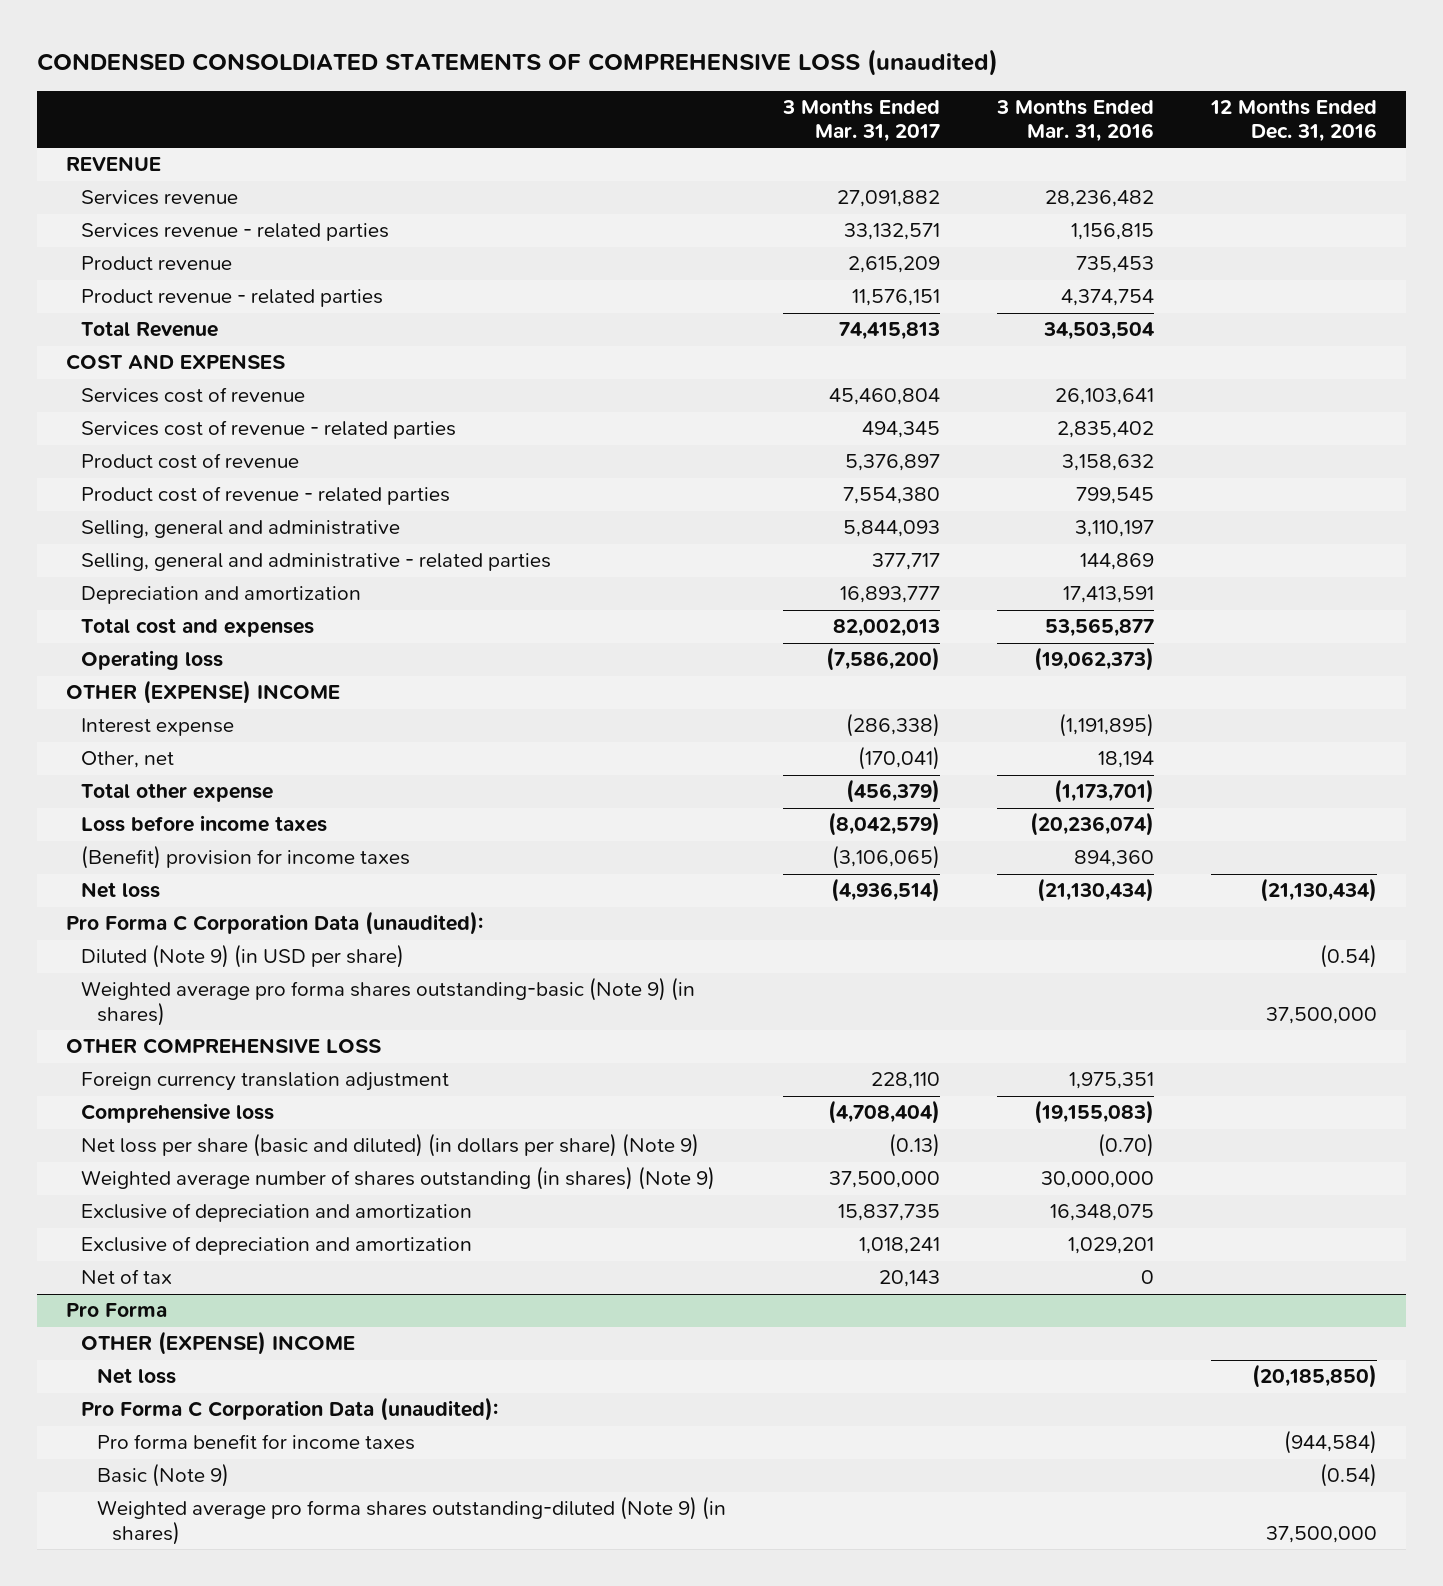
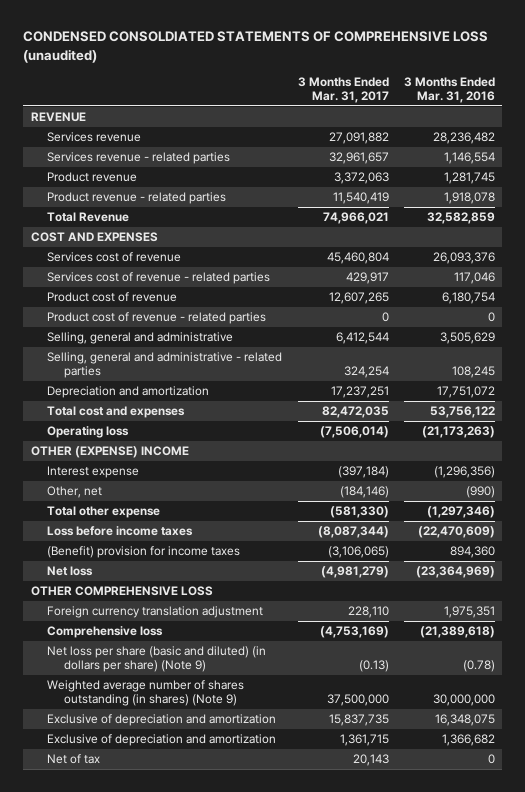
[1210,98,1378,143] 12 Months Ended Dec. 31, 2016 -> none
[843,223,940,241] 33,132,571 -> [328,152,389,165] 32,961,657
[1071,223,1155,241] 1,156,815 -> [443,152,495,165] 1,146,554
[847,256,940,274] 2,615,209 -> [333,172,389,185] 3,372,063
[1076,256,1155,274] 735,453 -> [443,172,495,185] 1,281,745
[851,289,940,307] 11,576,151 -> [332,192,389,205] 11,540,419
[1061,289,1155,307] 4,374,754 -> [443,192,495,205] 1,918,078
[838,322,940,341] 74,415,813 -> [322,212,389,225] 74,966,021
[1043,322,1155,341] 34,503,504 -> [426,212,495,225] 32,582,859
[1055,388,1155,406] 26,103,641 -> [432,252,495,265] 26,093,376
[861,421,940,439] 494,345 -> [345,272,389,285] 429,917
[1057,421,1155,439] 2,835,402 -> [453,272,495,285] 117,046
[844,454,940,472] 5,376,897 -> [328,292,389,305] 12,607,265
[1062,454,1155,472] 3,158,632 -> [441,292,495,305] 6,180,754
[842,487,940,505] 7,554,380 -> [381,312,389,323] 0
[1076,487,1155,505] 799,545 -> [487,312,495,323] 0
[842,520,940,538] 5,844,093 -> [335,332,389,345] 6,412,544
[1075,520,1155,538] 3,110,197 -> [439,332,495,345] 3,505,629
[871,553,940,571] 377,717 -> [343,366,389,379] 324,254
[1080,553,1155,571] 144,869 -> [451,366,495,379] 108,245
[839,586,940,604] 16,893,777 -> [330,386,389,399] 17,237,251
[1063,586,1155,604] 17,413,591 -> [436,386,495,399] 17,751,072
[832,619,940,638] 82,002,013 -> [321,406,389,419] 82,472,035
[1045,618,1155,638] 53,565,877 -> [429,406,495,419] 53,756,122
[825,647,940,672] (7,586,200) -> [319,426,389,439] (7,506,014)
[1034,647,1155,672] (19,062,373) -> [421,426,495,439] (21,173,263)
[845,713,940,738] (286,338) -> [337,466,389,479] (397,184)
[1059,713,1155,738] (1,191,895) -> [433,466,495,479] (1,296,356)
[857,746,940,771] (170,041) -> [339,486,389,499] (184,146)
[1098,751,1155,769] 18,194 -> [465,486,495,499] (990)
[845,779,940,804] (456,379) -> [329,506,389,519] (581,330)
[1054,779,1155,804] (1,173,701) -> [426,506,495,519] (1,297,346)
[827,812,940,837] (8,042,579) -> [317,526,389,539] (8,087,344)
[1030,812,1155,837] (20,236,074) -> [417,526,495,539] (22,470,609)
[66,911,484,936] Pro Forma C Corporation Data (unaudited): -> none
[81,944,405,969] Diluted (Note 9) (in USD per share) -> none
[81,977,696,1026] Weighted average pro forma shares outstanding-basic (Note 9) (in shares) -> none
[830,878,940,903] (4,936,514) -> [320,566,389,579] (4,981,279)
[1037,878,1155,903] (21,130,434) -> [415,566,495,579] (23,364,969)
[827,1100,940,1125] (4,708,404) -> [319,626,389,639] (4,753,169)
[1034,1100,1155,1125] (19,155,083) -> [419,626,495,639] (21,389,618)
[1098,1133,1155,1158] (0.70) -> [462,660,495,673] (0.78)
[858,1237,940,1255] 1,018,241 -> [339,734,389,747] 1,361,715
[1068,1237,1155,1255] 1,029,201 -> [441,734,495,747] 1,366,682
[66,1303,168,1318] Pro Forma -> none
[81,1331,356,1356] OTHER (EXPENSE) INCOME -> none
[96,1368,176,1385] Net loss -> none
[81,1397,499,1422] Pro Forma C Corporation Data (unaudited): -> none
[96,1434,415,1451] Pro forma benefit for income taxes -> none
[96,1463,229,1488] Basic (Note 9) -> none
[96,1496,726,1545] Weighted average pro forma shares outstanding-diluted (Note 9) (in shares) -> none

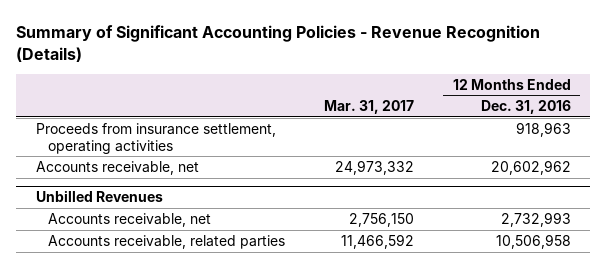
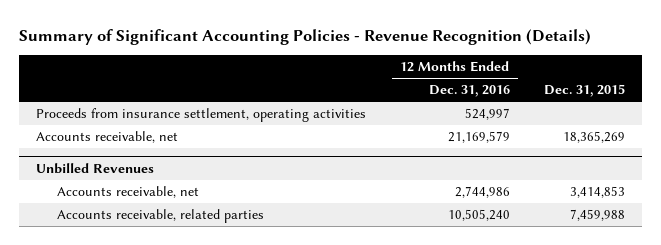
[323,100,414,115] Mar. 31, 2017 -> none
none -> [543,84,625,98] Dec. 31, 2015
[515,121,571,137] 918,963 -> [464,108,510,121] 524,997
[490,159,571,175] 20,602,962 -> [447,131,510,144] 21,169,579
[500,211,571,227] 2,732,993 -> [454,186,510,199] 2,744,986
[495,233,571,249] 10,506,958 -> [447,209,510,222] 10,505,240

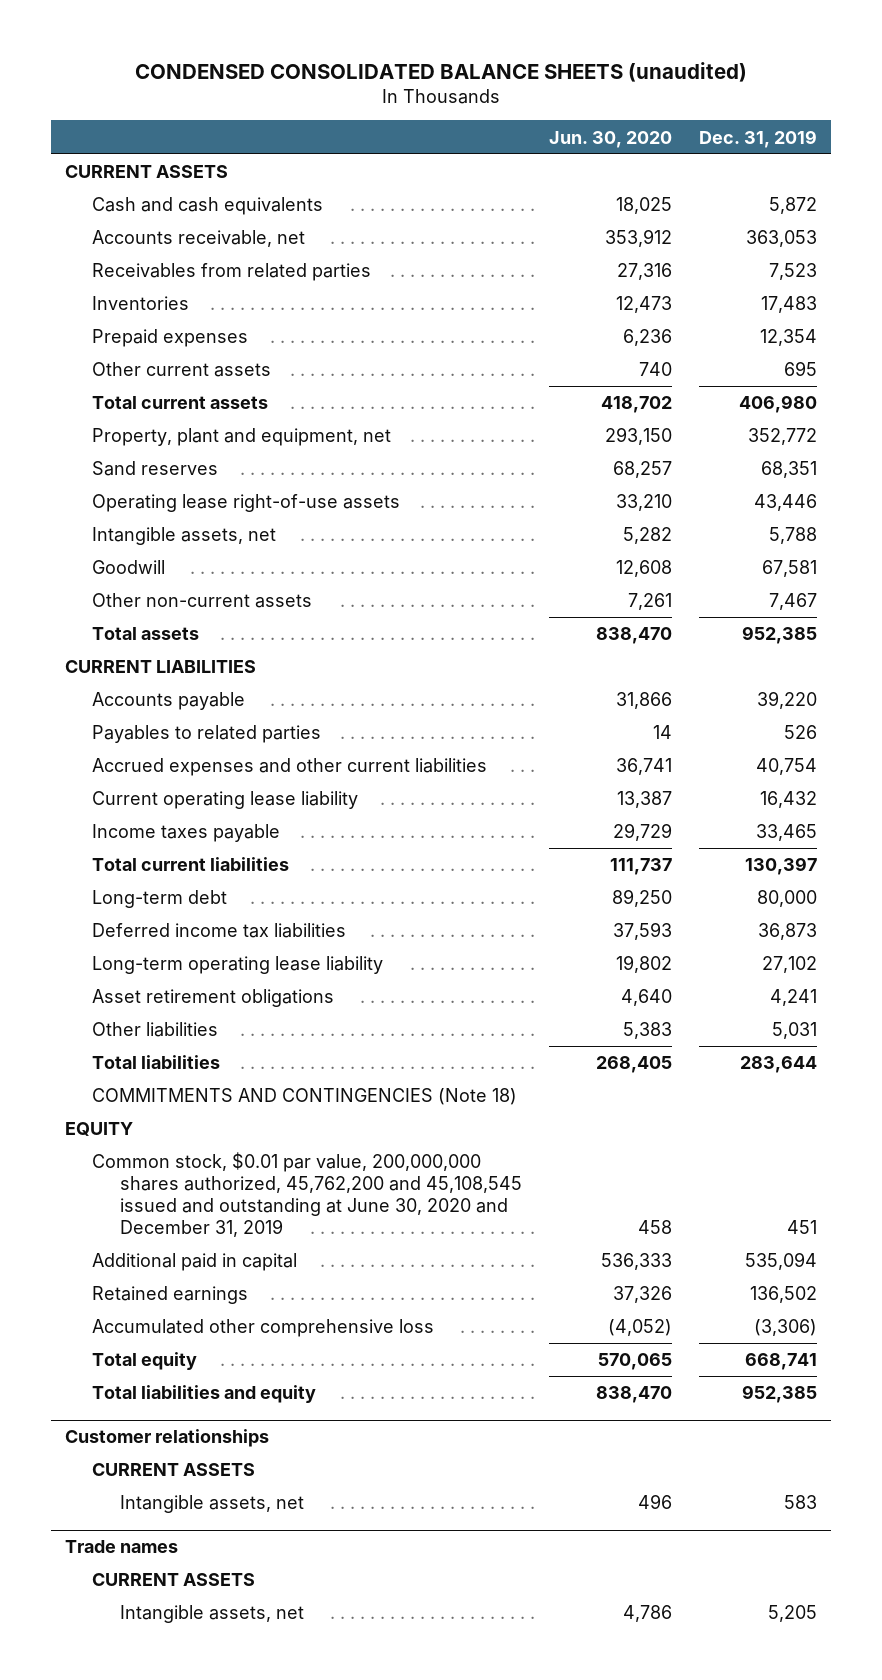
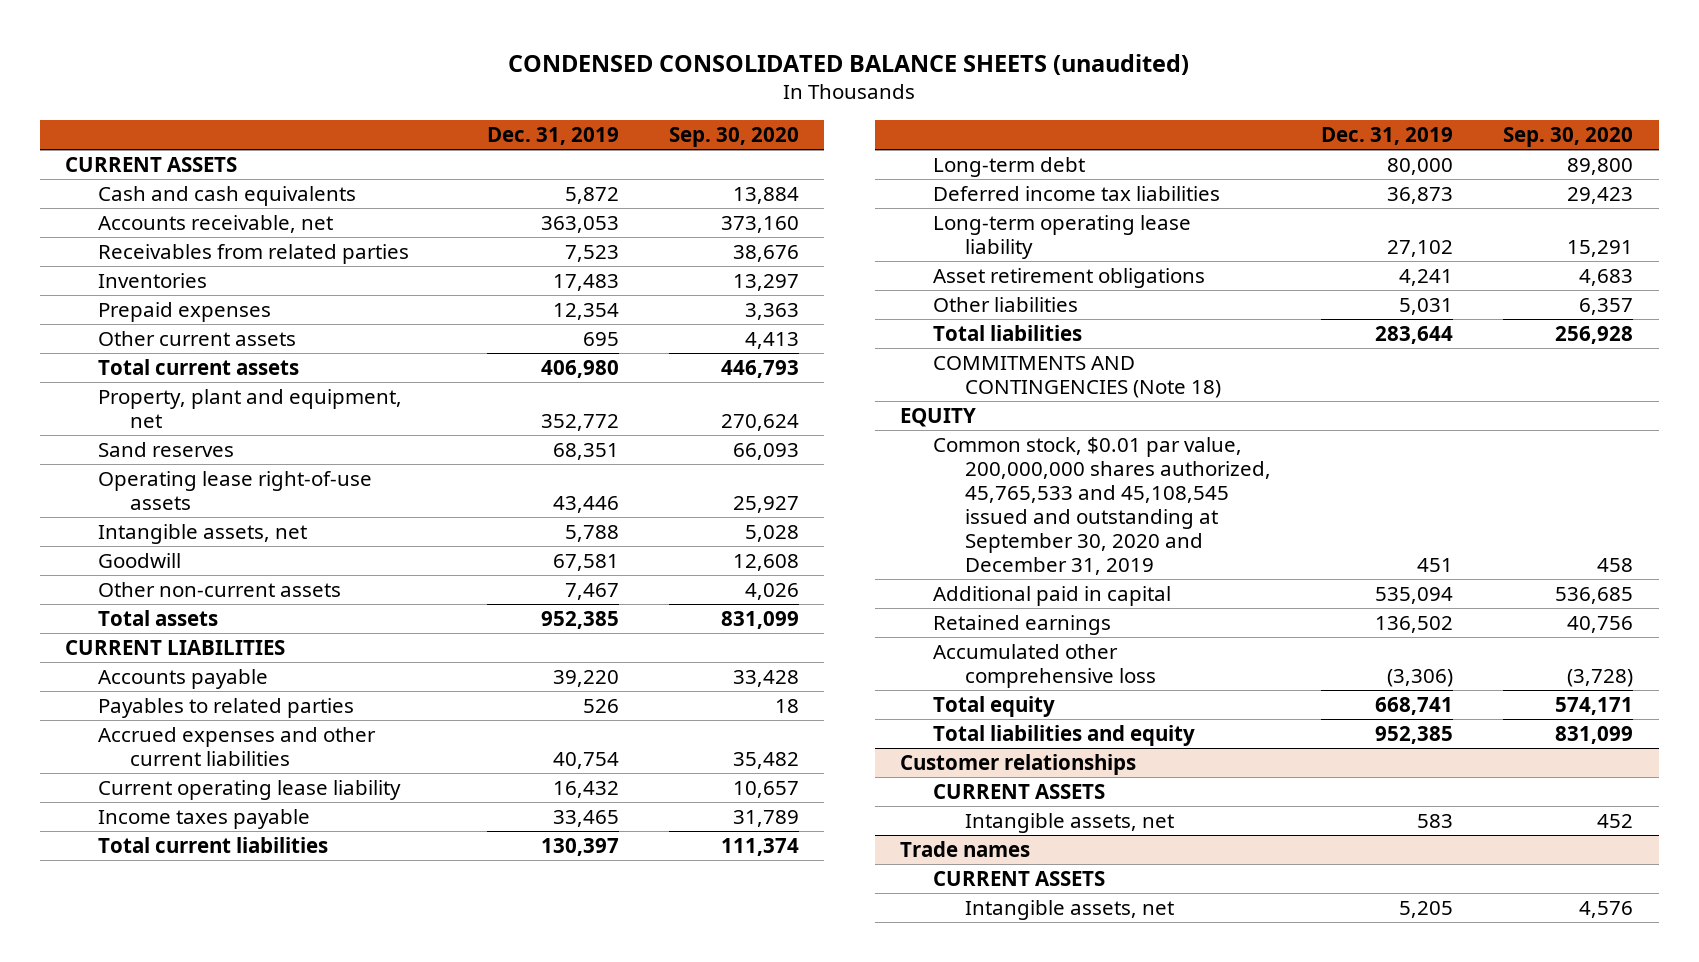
[548,130,672,148] Jun. 30, 2020 -> none
none -> [668,126,799,147] Sep. 30, 2020
[92,1152,522,1238] Common stock, $0.01 par value, 200,000,000 shares authorized, 45,762,200 and 45,108,545 issued and outstanding at June 30, 2020 and December 31, 2019 -> [932,436,1272,575] Common stock, $0.01 par value, 200,000,000 shares authorized, 45,765,533 and 45,108,545 issued and outstanding at September 30, 2020 and December 31, 2019

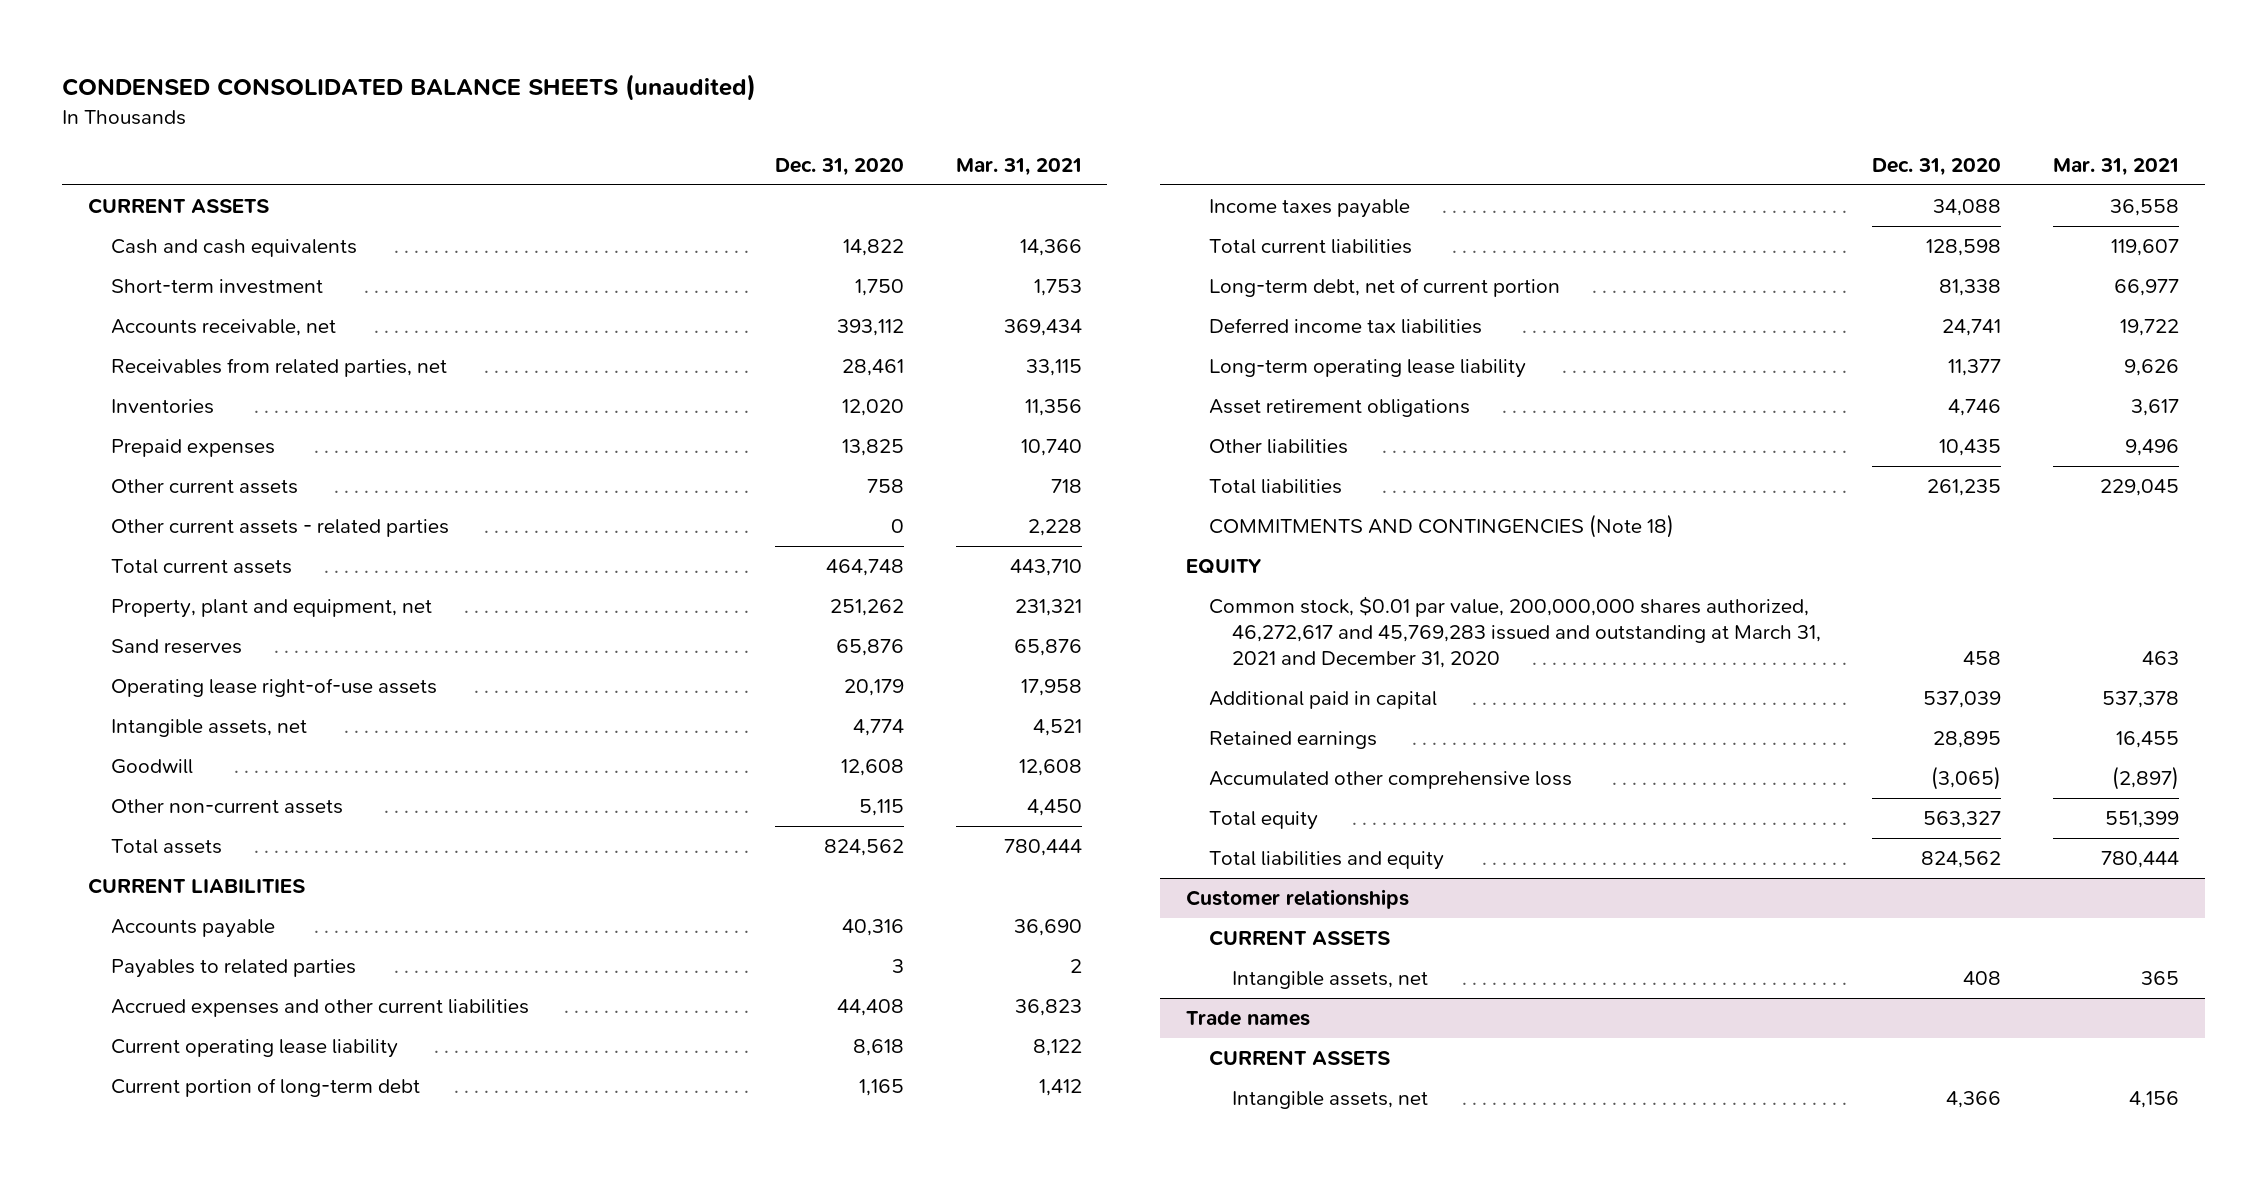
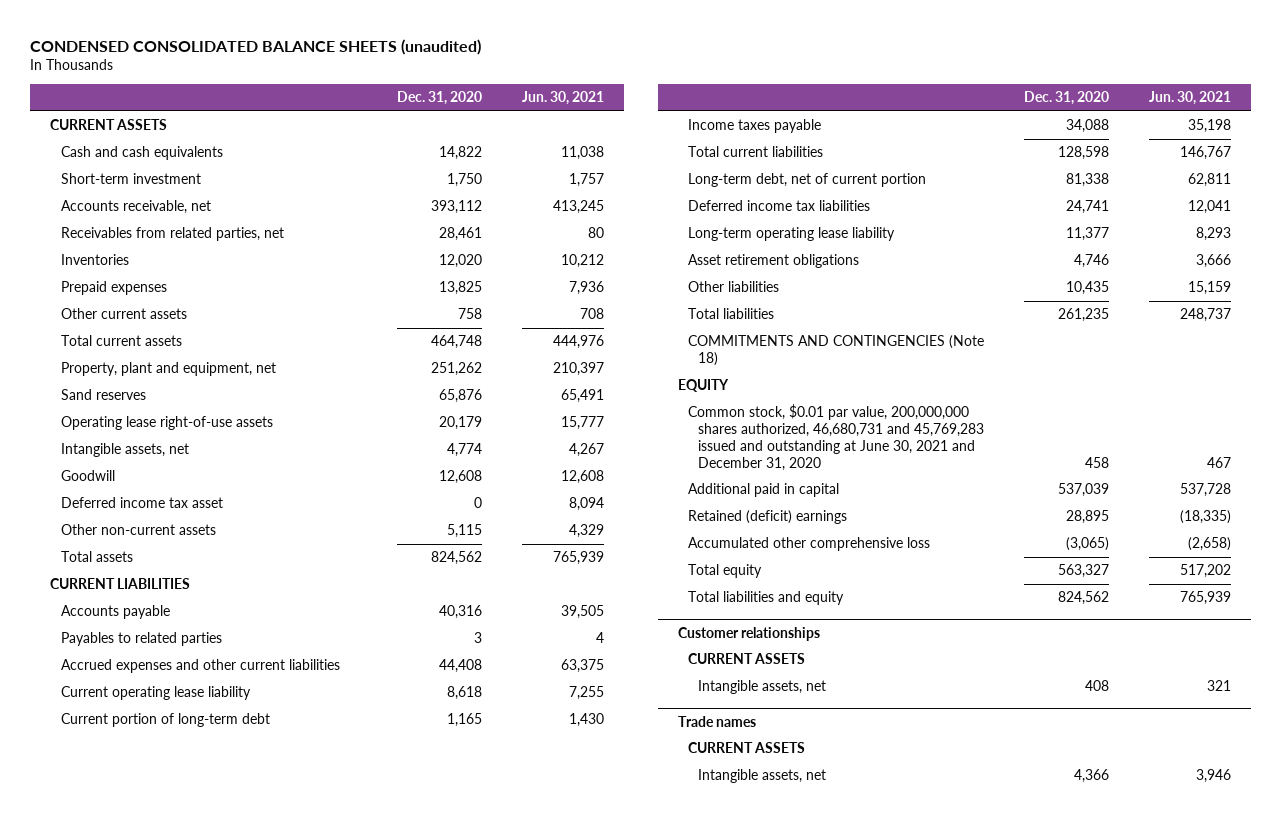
[955,157,1082,176] Mar. 31, 2021 -> none
none -> [521,91,604,106] Jun. 30, 2021
[111,519,450,538] Other current assets - related parties -> none
none -> [60,497,223,509] Deferred income tax asset
[1208,596,1821,669] Common stock, $0.01 par value, 200,000,000 shares authorized, 46,272,617 and 45,769,283 issued and outstanding at March 31, 2021 and December 31, 2020 -> [687,404,985,471] Common stock, $0.01 par value, 200,000,000 shares authorized, 46,680,731 and 45,769,283 issued and outstanding at June 30, 2021 and December 31, 2020
[1208,731,1377,750] Retained earnings -> [687,510,847,525] Retained (deficit) earnings

